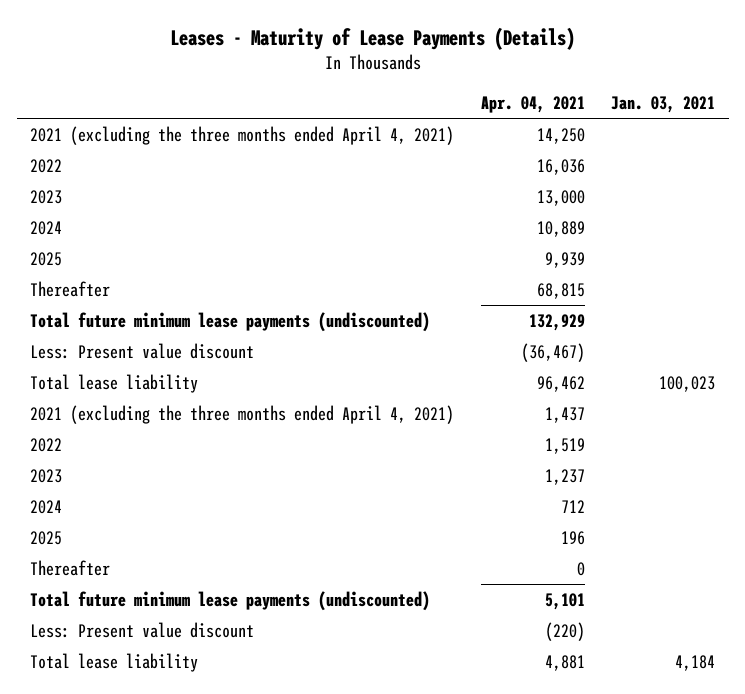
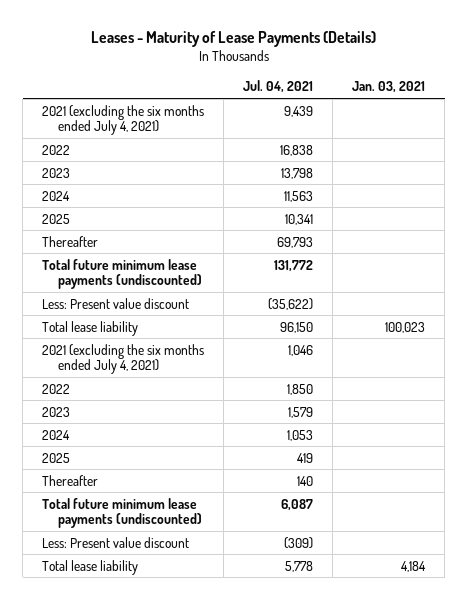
[480,96,585,114] Apr. 04, 2021 -> none
none -> [243,80,314,94] Jul. 04, 2021
[29,125,454,145] 2021 (excluding the three months ended April 4, 2021) -> [42,104,205,136] 2021 (excluding the six months ended July 4, 2021)
[29,404,454,424] 2021 (excluding the three months ended April 4, 2021) -> [42,343,205,375] 2021 (excluding the six months ended July 4, 2021)

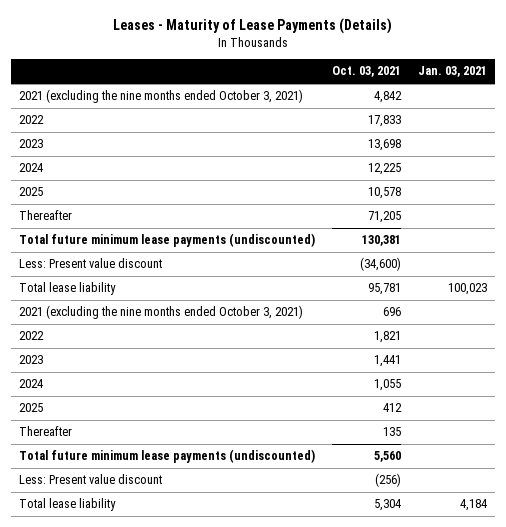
[243,80,314,94] Jul. 04, 2021 -> none
none -> [332,66,402,78] Oct. 03, 2021
[42,104,205,136] 2021 (excluding the six months ended July 4, 2021) -> [19,89,304,104] 2021 (excluding the nine months ended October 3, 2021)
[42,343,205,375] 2021 (excluding the six months ended July 4, 2021) -> [19,305,304,320] 2021 (excluding the nine months ended October 3, 2021)

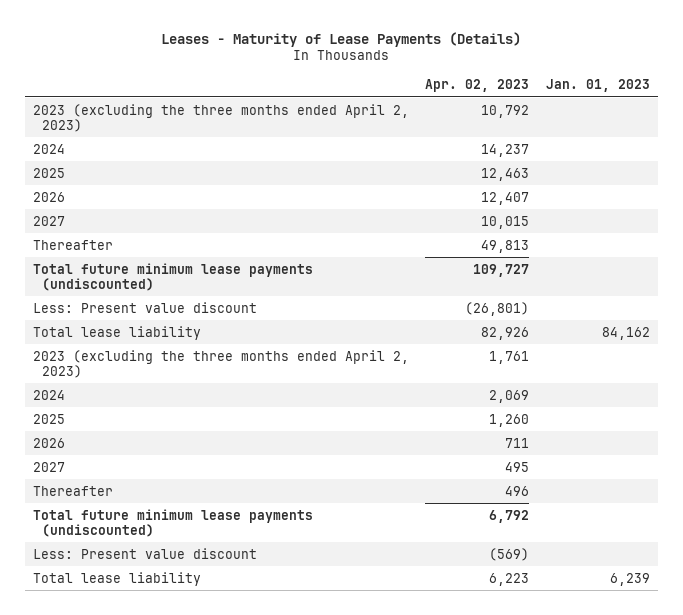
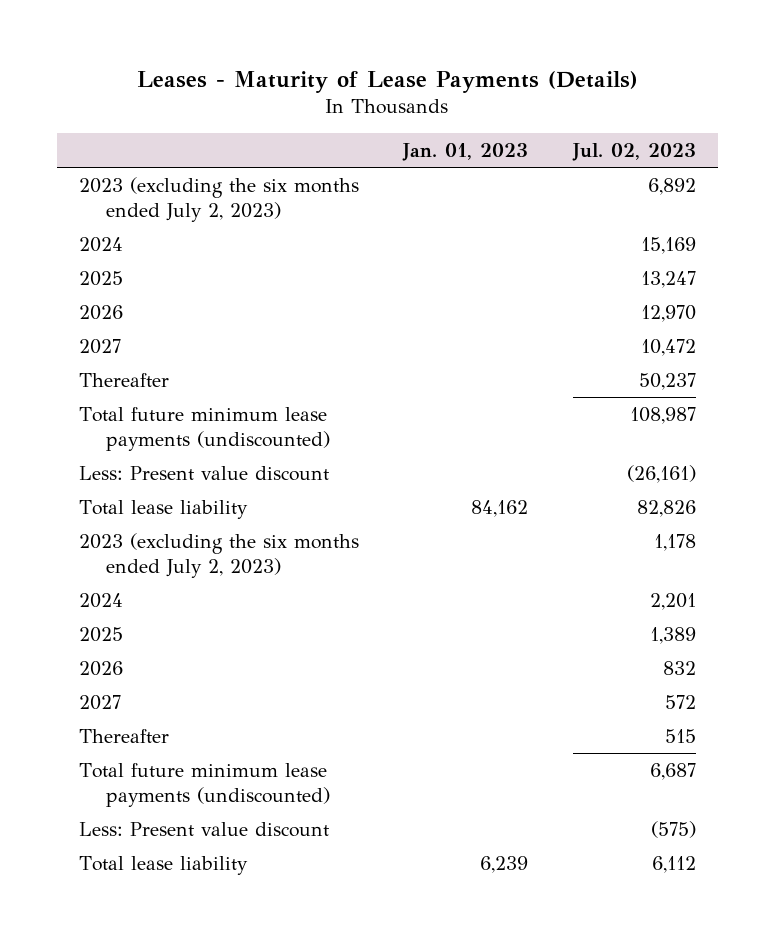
[425,79,530,93] Apr. 02, 2023 -> none
none -> [571,142,696,161] Jul. 02, 2023
[32,103,409,132] 2023 (excluding the three months ended April 2, 2023) -> [79,176,360,222] 2023 (excluding the six months ended July 2, 2023)
[32,349,409,378] 2023 (excluding the three months ended April 2, 2023) -> [79,532,360,578] 2023 (excluding the six months ended July 2, 2023)

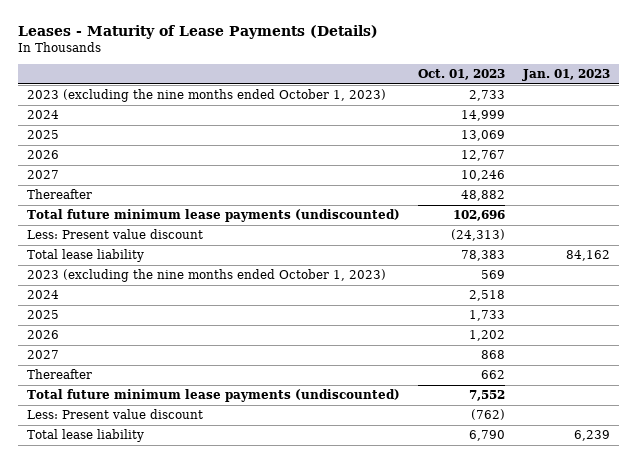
[571,142,696,161] Jul. 02, 2023 -> none
none -> [417,68,505,80] Oct. 01, 2023
[79,176,360,222] 2023 (excluding the six months ended July 2, 2023) -> [26,89,386,103] 2023 (excluding the nine months ended October 1, 2023)
[79,532,360,578] 2023 (excluding the six months ended July 2, 2023) -> [26,269,386,283] 2023 (excluding the nine months ended October 1, 2023)

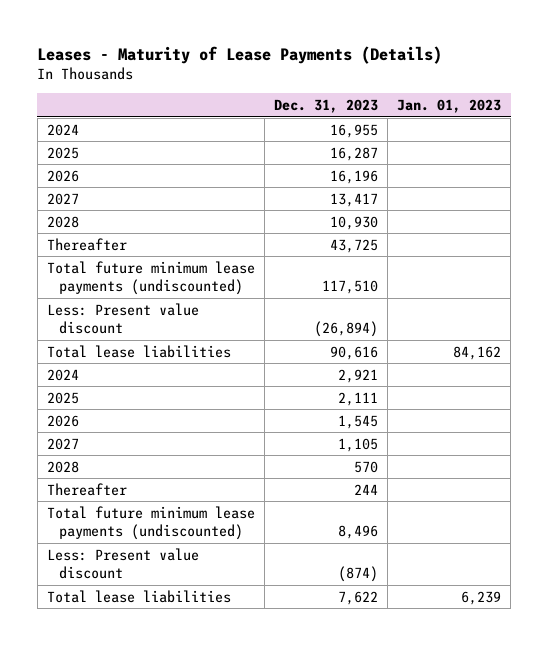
[417,68,505,80] Oct. 01, 2023 -> none
none -> [274,99,379,114] Dec. 31, 2023
[26,89,386,103] 2023 (excluding the nine months ended October 1, 2023) -> none
none -> [47,215,80,228] 2028
[26,269,386,283] 2023 (excluding the nine months ended October 1, 2023) -> none
[26,249,144,263] Total lease liability -> [47,344,232,358] Total lease liabilities
none -> [47,460,80,473] 2028
[26,429,144,443] Total lease liability -> [47,589,232,603] Total lease liabilities

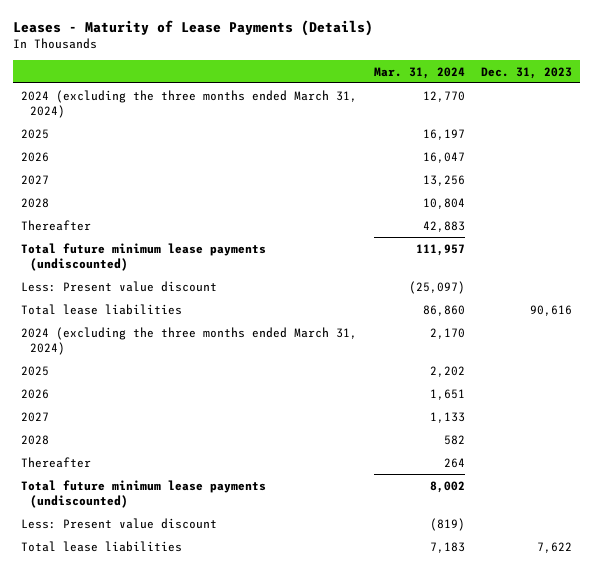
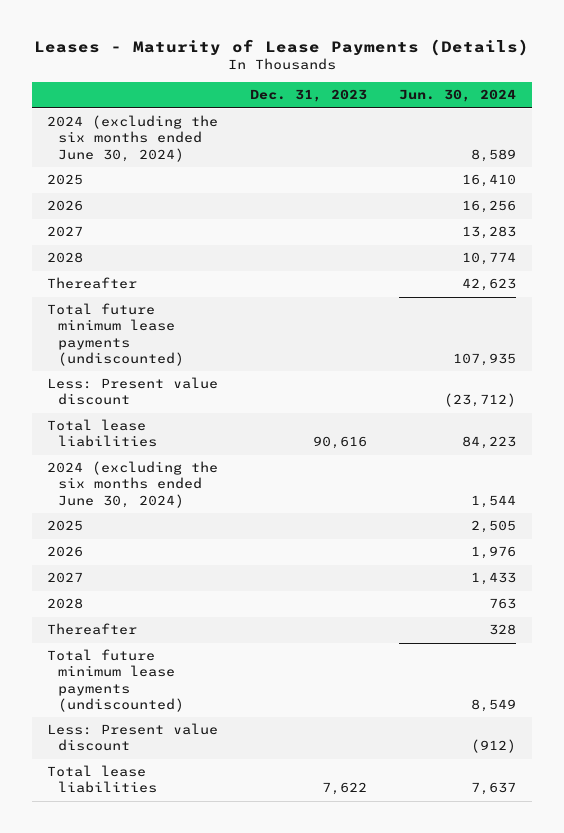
[373,66,465,79] Mar. 31, 2024 -> none
none -> [399,89,517,103] Jun. 30, 2024
[21,89,358,119] 2024 (excluding the three months ended March 31, 2024) -> [47,115,219,162] 2024 (excluding the six months ended June 30, 2024)
[21,326,358,356] 2024 (excluding the three months ended March 31, 2024) -> [47,461,219,508] 2024 (excluding the six months ended June 30, 2024)

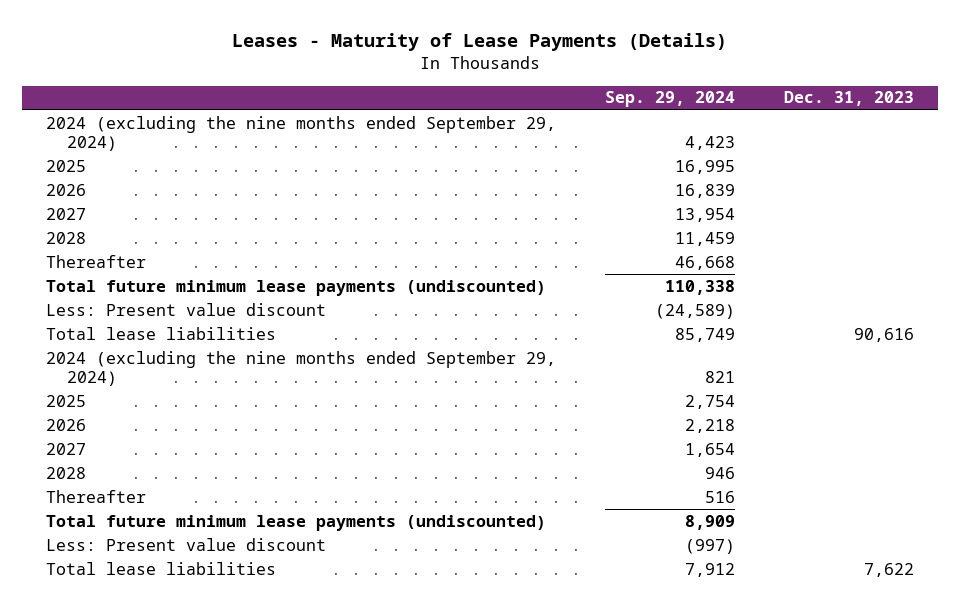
[399,89,517,103] Jun. 30, 2024 -> none
none -> [605,91,736,108] Sep. 29, 2024
[47,115,219,162] 2024 (excluding the six months ended June 30, 2024) -> [46,115,557,152] 2024 (excluding the nine months ended September 29, 2024)
[47,461,219,508] 2024 (excluding the six months ended June 30, 2024) -> [46,350,557,387] 2024 (excluding the nine months ended September 29, 2024)

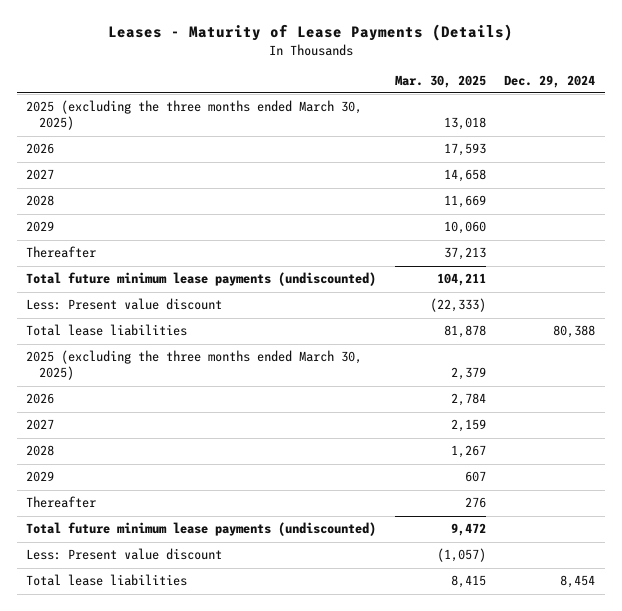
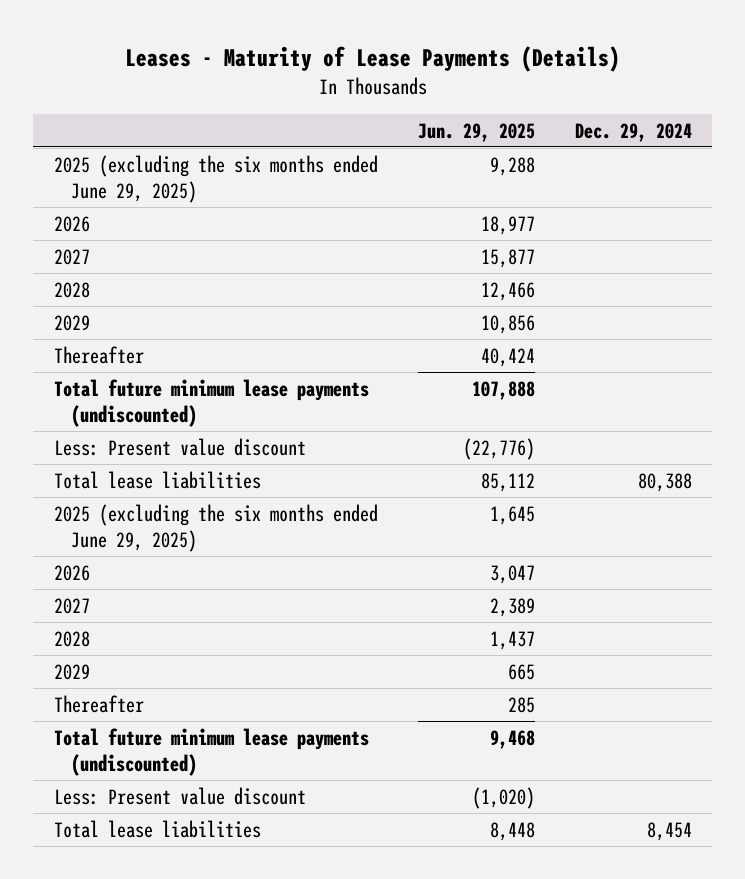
[394,74,486,88] Mar. 30, 2025 -> none
none -> [417,122,535,142] Jun. 29, 2025
[26,100,363,131] 2025 (excluding the three months ended March 30, 2025) -> [53,154,378,204] 2025 (excluding the six months ended June 29, 2025)
[26,350,363,381] 2025 (excluding the three months ended March 30, 2025) -> [53,503,378,553] 2025 (excluding the six months ended June 29, 2025)

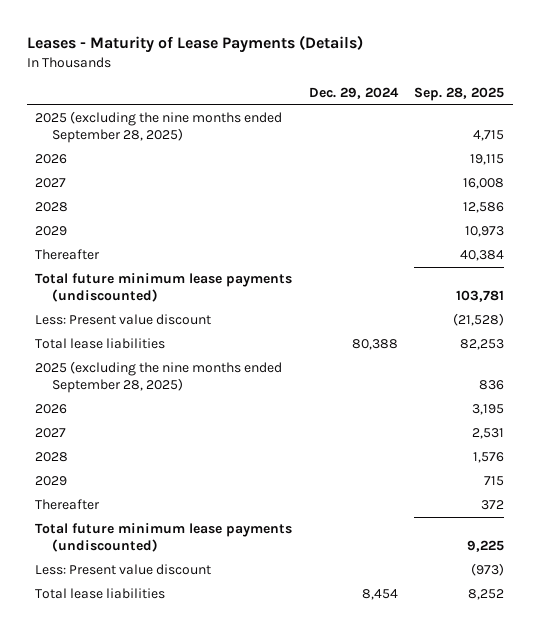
[417,122,535,142] Jun. 29, 2025 -> none
none -> [414,87,505,102] Sep. 28, 2025
[53,154,378,204] 2025 (excluding the six months ended June 29, 2025) -> [35,111,283,143] 2025 (excluding the nine months ended September 28, 2025)
[53,503,378,553] 2025 (excluding the six months ended June 29, 2025) -> [35,361,283,393] 2025 (excluding the nine months ended September 28, 2025)

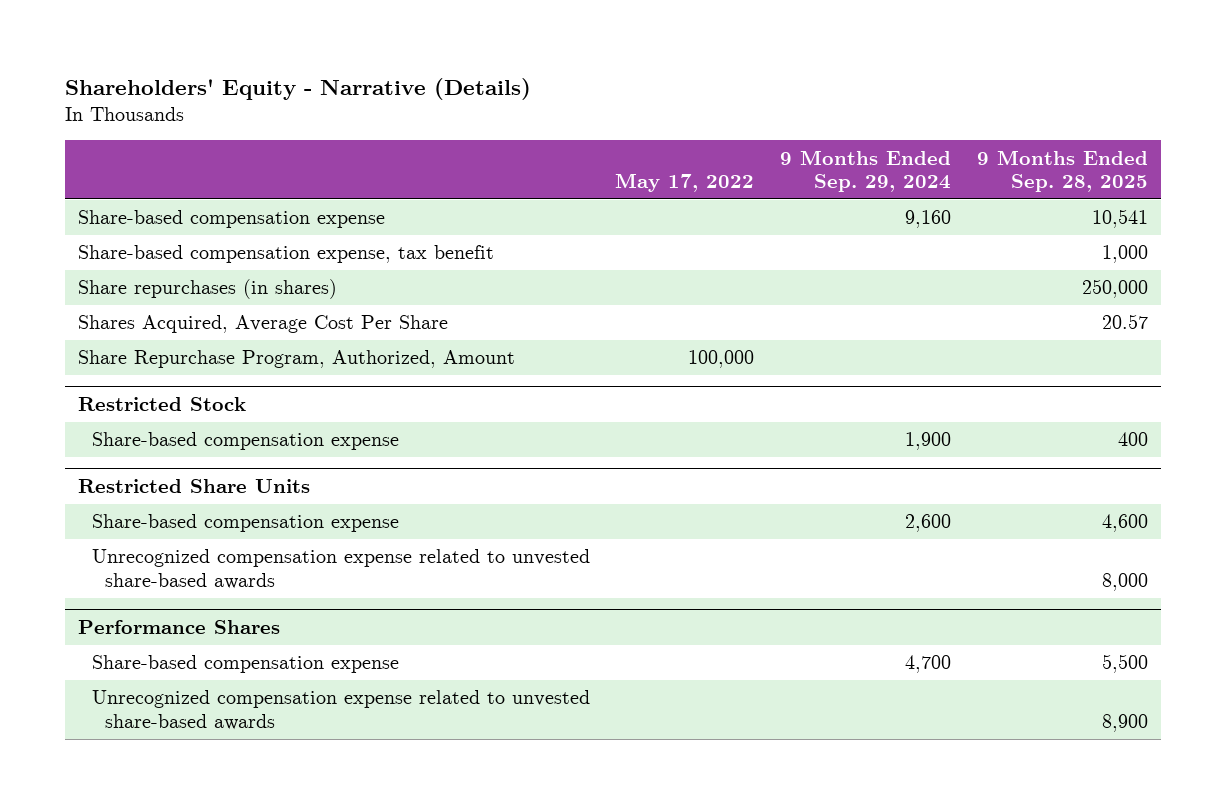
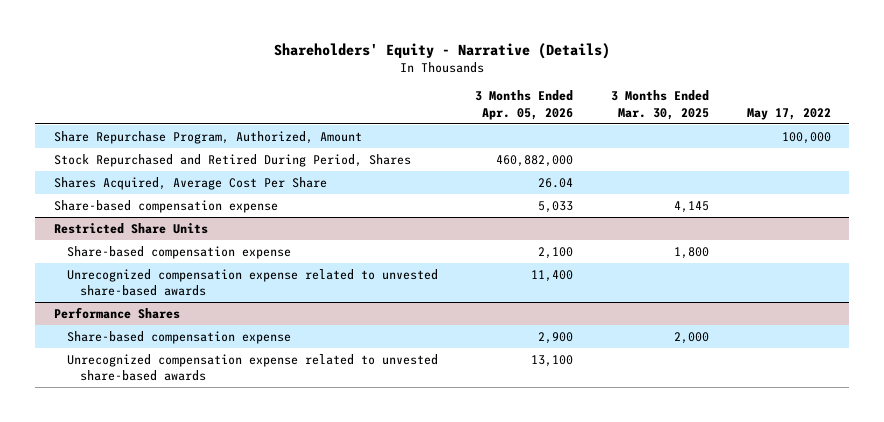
[780,149,952,192] 9 Months Ended Sep. 29, 2024 -> none
[976,149,1148,192] 9 Months Ended Sep. 28, 2025 -> none
none -> [475,90,574,120] 3 Months Ended Apr. 05, 2026
none -> [610,90,709,120] 3 Months Ended Mar. 30, 2025
[78,245,495,264] Share-based compensation expense, tax benefit -> none
[78,279,338,300] Share repurchases (in shares) -> none
[78,396,247,411] Restricted Stock -> none
[91,432,399,451] Share-based compensation expense -> none
none -> [53,153,411,167] Stock Repurchased and Retired During Period, Shares
[78,315,449,334] Shares Acquired, Average Cost Per Share -> [53,176,327,190] Shares Acquired, Average Cost Per Share
[78,210,386,229] Share-based compensation expense -> [53,199,278,213] Share-based compensation expense

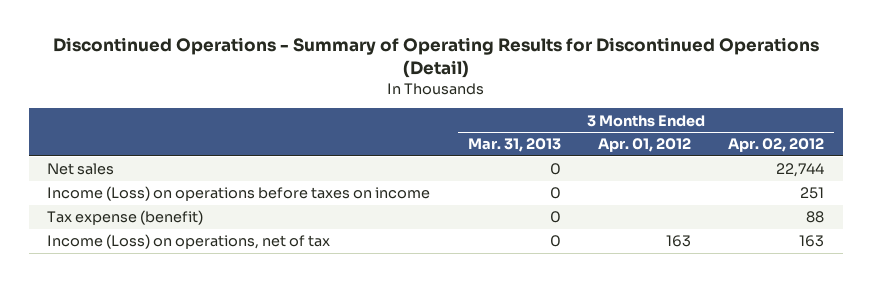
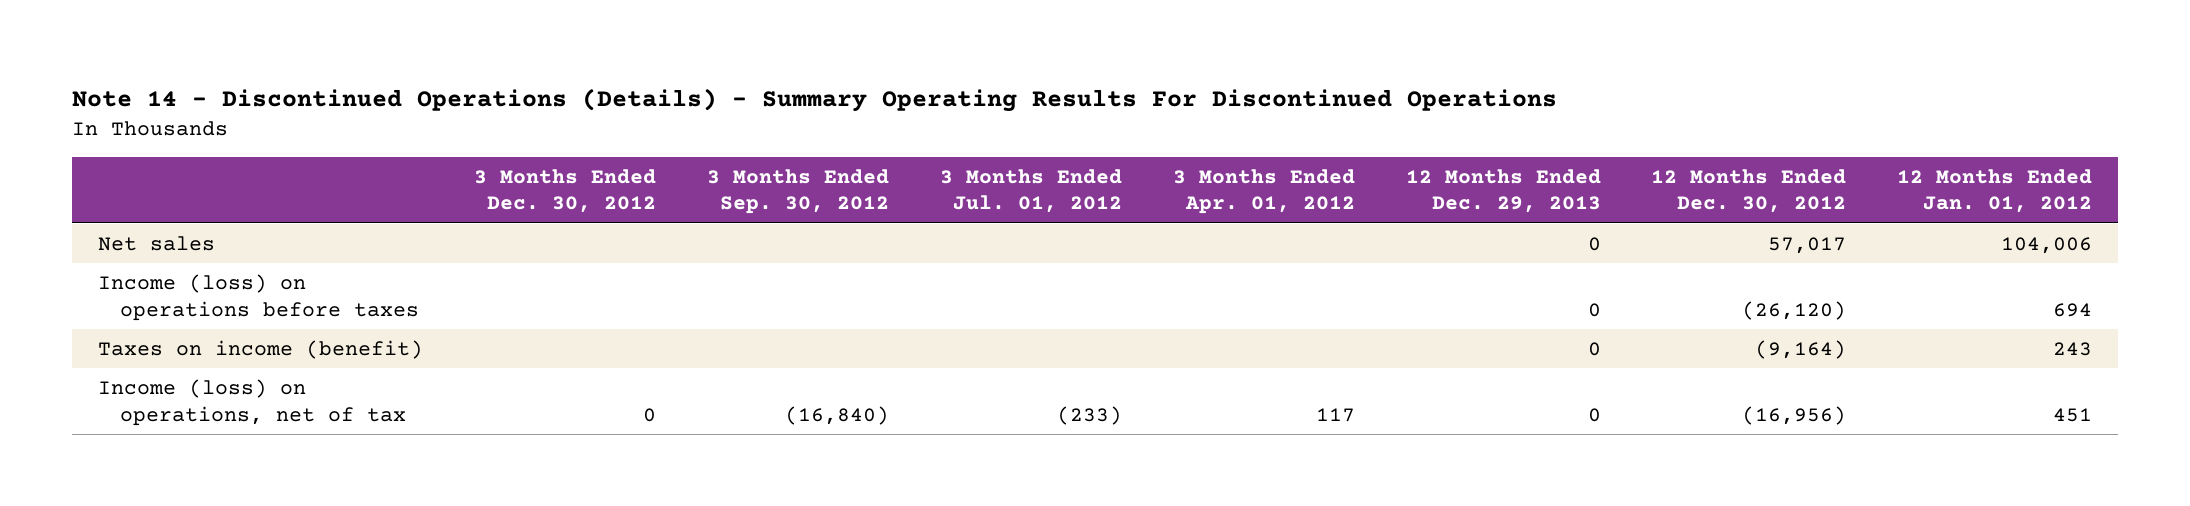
[52,37,819,79] Discontinued Operations - Summary of Operating Results for Discontinued Operations (Detail) -> [72,87,1558,112] Note 14 - Discontinued Operations (Details) - Summary Operating Results For Discontinued Operations
[467,138,561,153] Mar. 31, 2013 -> none
[728,138,825,153] Apr. 02, 2012 -> none
none -> [473,168,656,214] 3 Months Ended Dec. 30, 2012
none -> [706,168,889,215] 3 Months Ended Sep. 30, 2012
none -> [939,168,1122,214] 3 Months Ended Jul. 01, 2012
none -> [1405,168,1601,214] 12 Months Ended Dec. 29, 2013
none -> [1651,168,1847,214] 12 Months Ended Dec. 30, 2012
none -> [1897,168,2093,214] 12 Months Ended Jan. 01, 2012
[47,186,431,202] Income (Loss) on operations before taxes on income -> [97,273,419,321] Income (loss) on operations before taxes
[47,210,204,226] Tax expense (benefit) -> [97,339,423,359] Taxes on income (benefit)
[47,234,331,250] Income (Loss) on operations, net of tax -> [97,378,406,426] Income (loss) on operations, net of tax
[665,235,691,248] 163 -> [1315,407,1355,422] 117

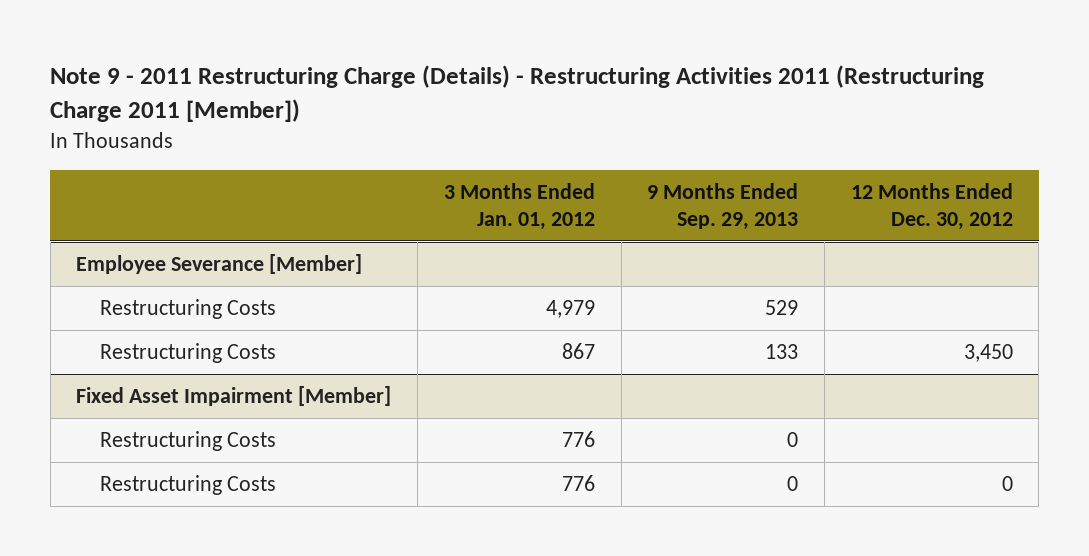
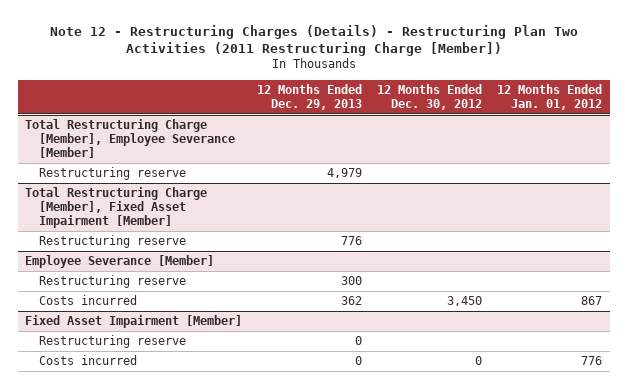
[50,65,985,123] Note 9 - 2011 Restructuring Charge (Details) - Restructuring Activities 2011 (Restructuring Charge 2011 [Member]) -> [49,24,578,57] Note 12 - Restructuring Charges (Details) - Restructuring Plan Two Activities (2011 Restructuring Charge [Member])
[443,182,595,230] 3 Months Ended Jan. 01, 2012 -> none
[647,182,799,230] 9 Months Ended Sep. 29, 2013 -> none
none -> [257,83,363,110] 12 Months Ended Dec. 29, 2013
none -> [497,83,603,110] 12 Months Ended Jan. 01, 2012
none -> [25,119,235,159] Total Restructuring Charge [Member], Employee Severance [Member]
none -> [38,167,186,181] Restructuring reserve
none -> [25,187,208,229] Total Restructuring Charge [Member], Fixed Asset Impairment [Member]
none -> [38,235,186,249] Restructuring reserve
[99,299,276,320] Restructuring Costs -> [38,275,186,289] Restructuring reserve
[99,343,276,364] Restructuring Costs -> [38,295,137,306] Costs incurred
[99,431,276,452] Restructuring Costs -> [38,335,186,349] Restructuring reserve
[99,475,276,496] Restructuring Costs -> [38,355,137,366] Costs incurred

